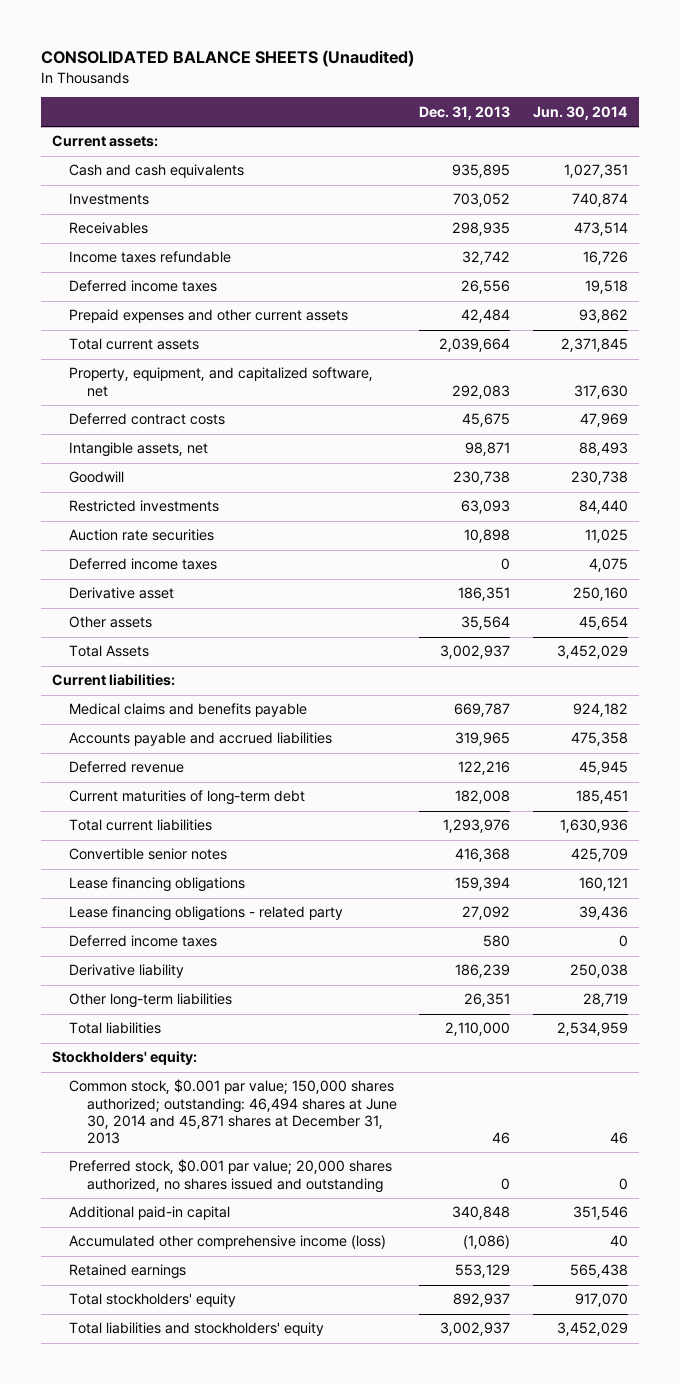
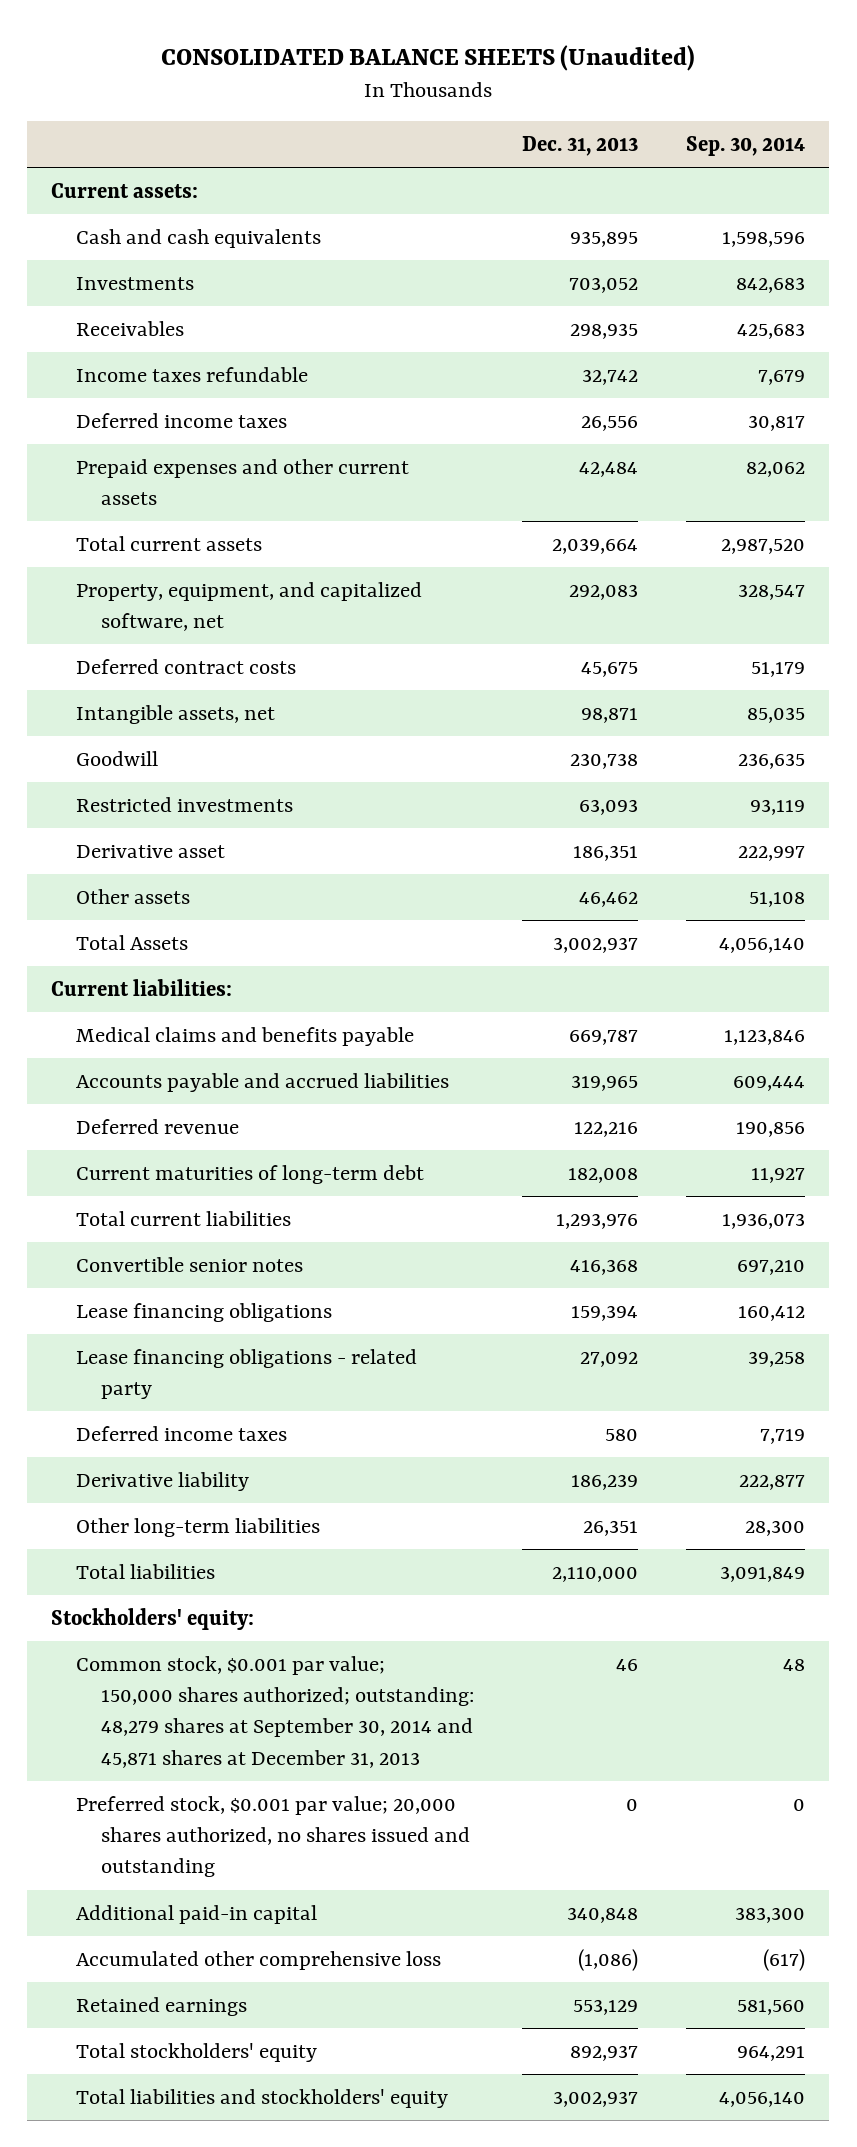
[532,105,628,120] Jun. 30, 2014 -> none
none -> [686,136,806,157] Sep. 30, 2014
[69,529,215,542] Auction rate securities -> none
[69,558,218,571] Deferred income taxes -> none
[461,616,511,631] 35,564 -> [579,891,639,907] 46,462
[69,1079,397,1145] Common stock, $0.001 par value; 150,000 shares authorized; outstanding: 46,494 shares at June 30, 2014 and 45,871 shares at December 31, 2013 -> [76,1655,475,1768] Common stock, $0.001 par value; 150,000 shares authorized; outstanding: 48,279 shares at September 30, 2014 and 45,871 shares at December 31, 2013
[69,1235,387,1250] Accumulated other comprehensive income (loss) -> [76,1950,442,1970] Accumulated other comprehensive loss

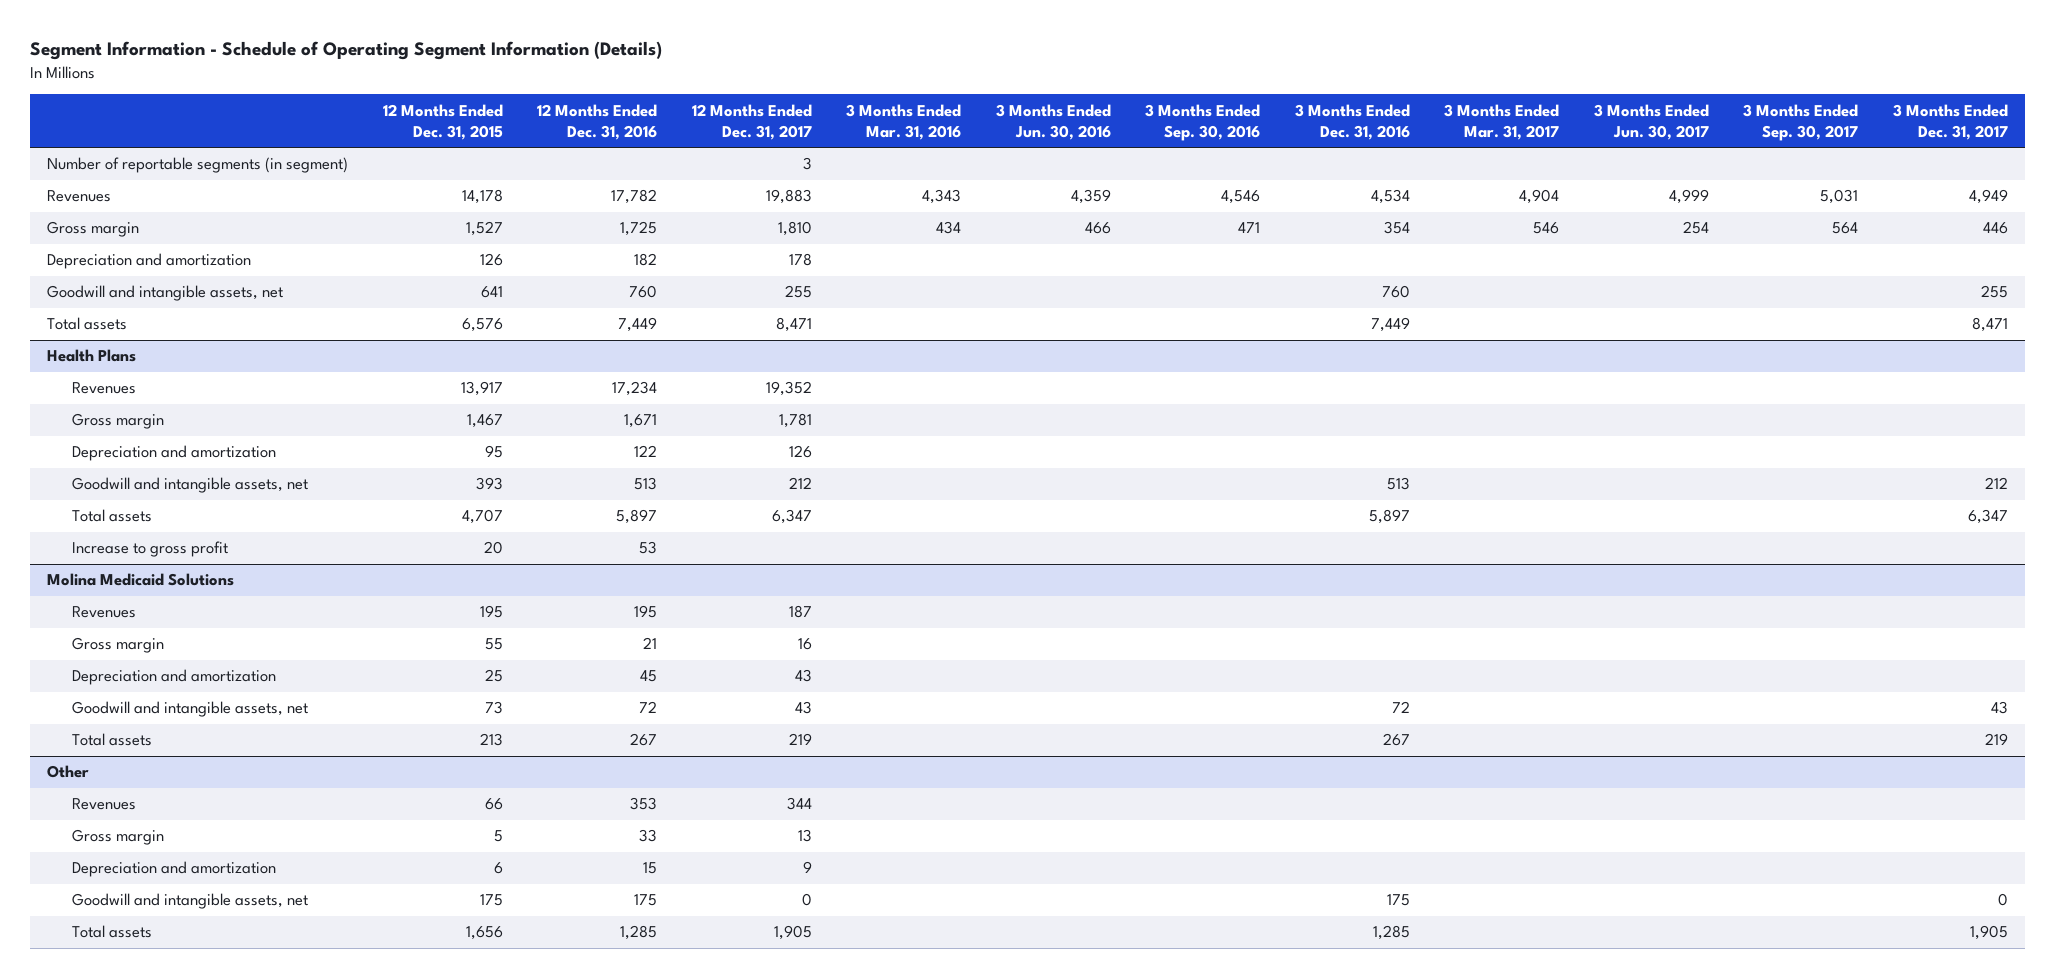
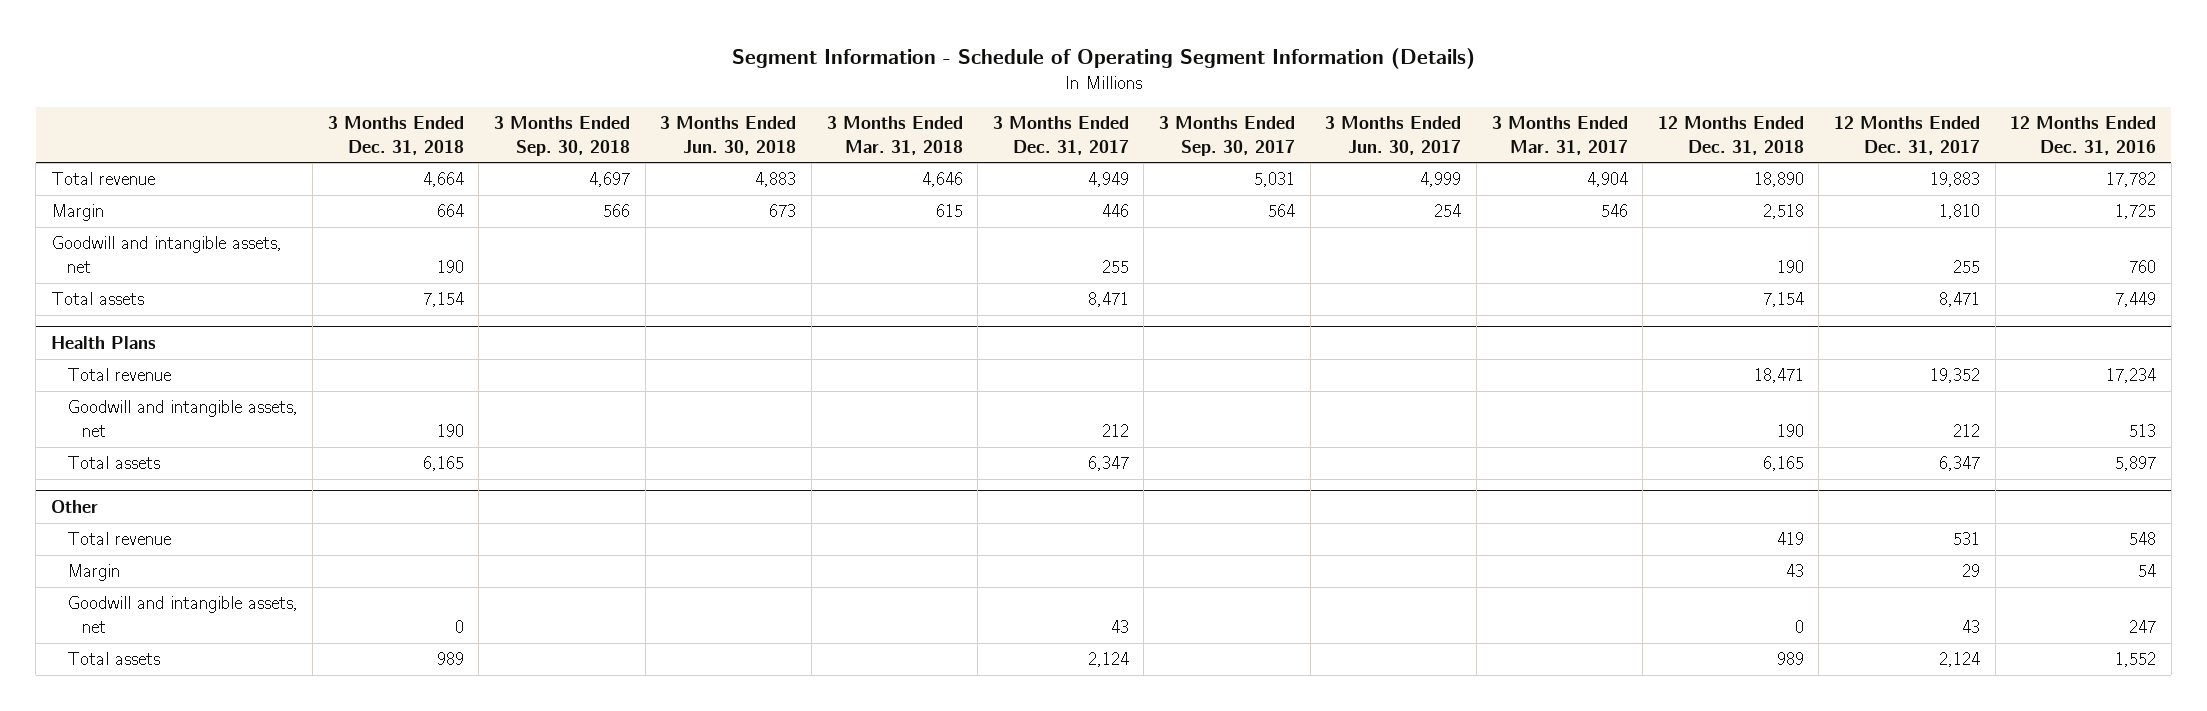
[382,103,503,140] 12 Months Ended Dec. 31, 2015 -> none
[846,103,962,140] 3 Months Ended Mar. 31, 2016 -> none
[995,103,1111,140] 3 Months Ended Jun. 30, 2016 -> none
[1145,103,1261,141] 3 Months Ended Sep. 30, 2016 -> none
[1294,103,1410,140] 3 Months Ended Dec. 31, 2016 -> none
none -> [327,116,464,155] 3 Months Ended Dec. 31, 2018
none -> [494,116,631,156] 3 Months Ended Sep. 30, 2018
none -> [660,116,797,155] 3 Months Ended Jun. 30, 2018
none -> [826,116,963,155] 3 Months Ended Mar. 31, 2018
none -> [1657,116,1804,155] 12 Months Ended Dec. 31, 2018
[47,157,349,174] Number of reportable segments (in segment) -> none
[47,253,252,270] Depreciation and amortization -> none
[47,190,112,203] Revenues -> [51,172,156,186] Total revenue
[47,221,140,238] Gross margin -> [51,204,105,222] Margin
[71,413,164,430] Gross margin -> none
[71,445,276,462] Depreciation and amortization -> none
[71,382,136,395] Revenues -> [66,368,171,382] Total revenue
[71,541,228,558] Increase to gross profit -> none
[47,573,235,587] Molina Medicaid Solutions -> none
[71,606,136,619] Revenues -> none
[71,637,164,654] Gross margin -> none
[71,669,276,686] Depreciation and amortization -> none
[71,701,308,718] Goodwill and intangible assets, net -> none
[71,733,152,747] Total assets -> none
[71,798,136,811] Revenues -> none
[71,861,276,878] Depreciation and amortization -> none
none -> [66,532,171,546] Total revenue
[71,829,164,846] Gross margin -> [66,564,120,582] Margin
[639,829,658,843] 33 -> [2138,564,2157,578] 54
[797,829,812,843] 13 -> [1962,564,1981,578] 29
[634,894,658,907] 175 -> [2129,619,2157,633] 247
[801,893,812,907] 0 -> [1962,619,1981,633] 43
[1997,893,2008,907] 0 -> [1110,619,1129,633] 43
[620,925,658,941] 1,285 -> [2115,652,2157,668] 1,552
[773,925,812,941] 1,905 -> [1939,652,1981,668] 2,124
[1969,925,2008,941] 1,905 -> [1087,652,1129,668] 2,124

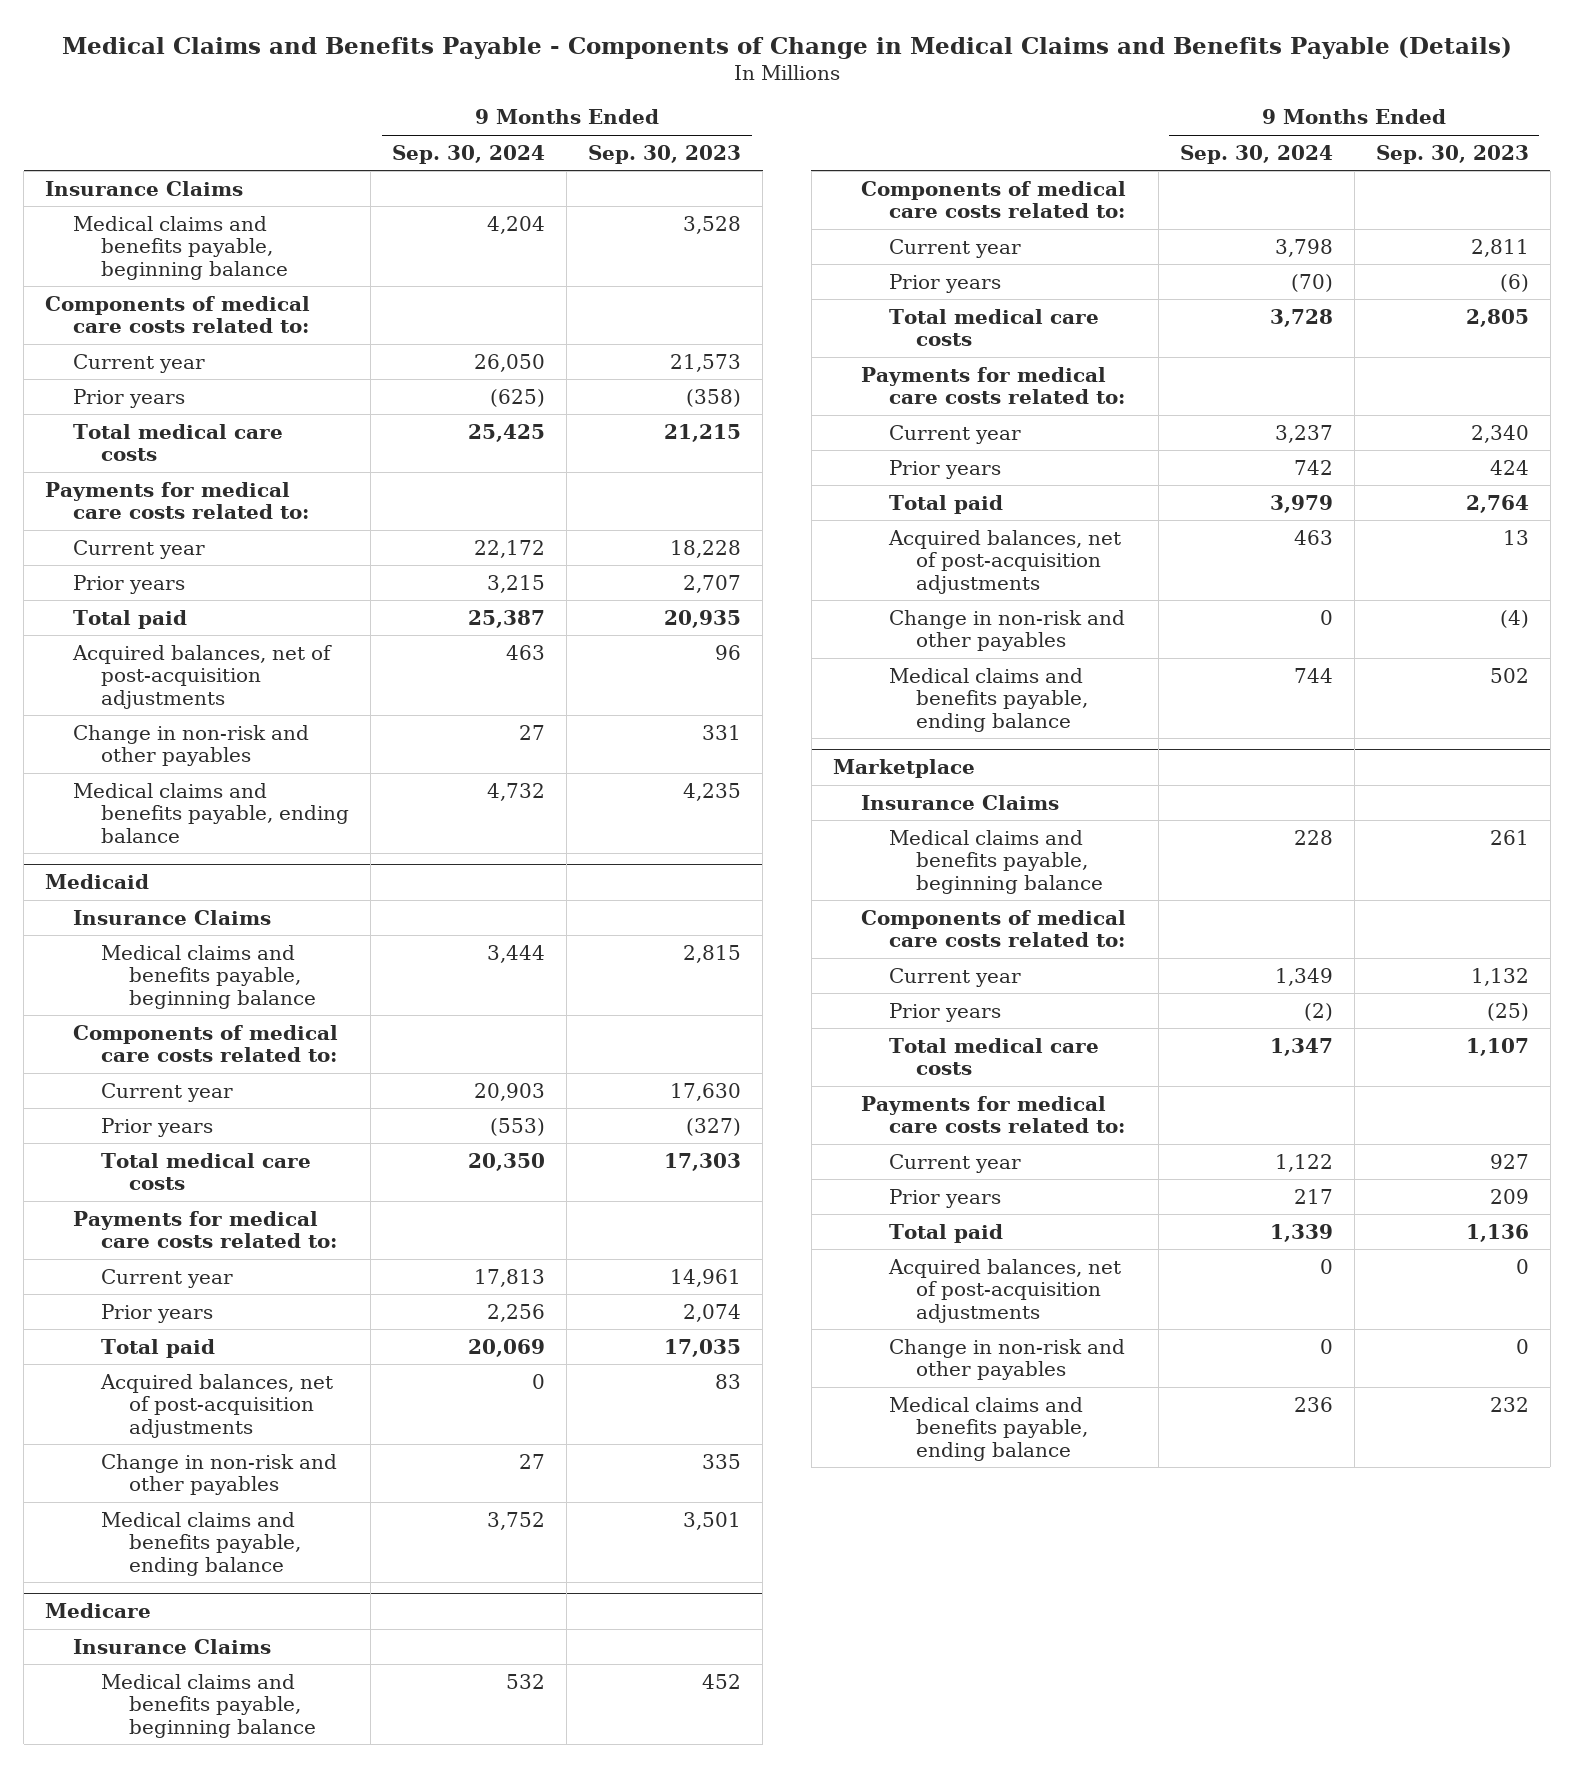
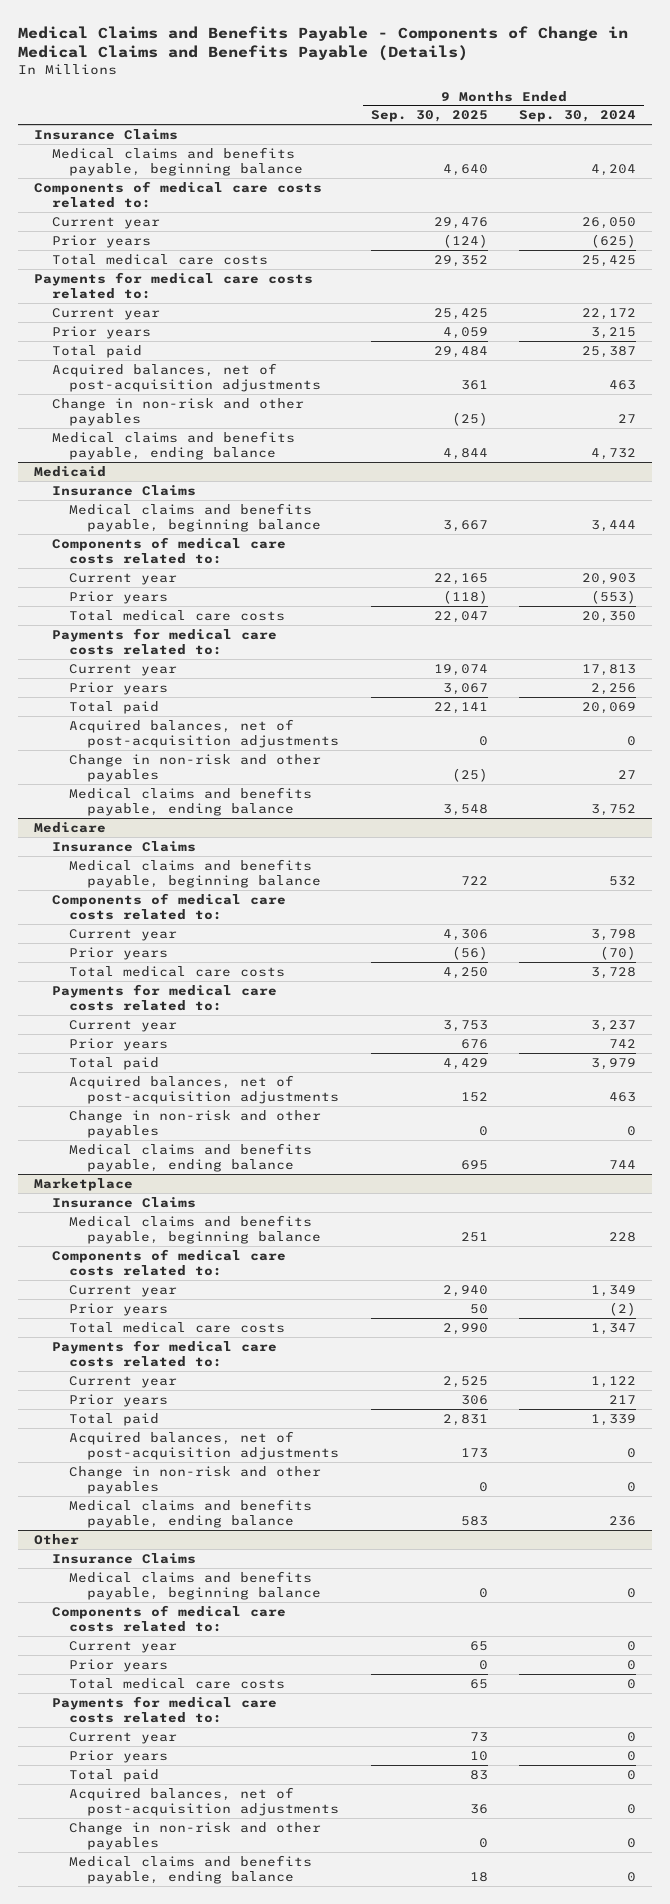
[588,144,742,164] Sep. 30, 2023 -> none
none -> [370,110,488,123] Sep. 30, 2025
none -> [33,1533,79,1545] Other
none -> [51,1552,196,1564] Insurance Claims
none -> [69,1570,322,1600] Medical claims and benefits payable, beginning balance
none -> [51,1604,286,1632] Components of medical care costs related to:
none -> [69,1640,178,1653] Current year
none -> [69,1658,169,1672] Prior years
none -> [69,1677,286,1689] Total medical care costs
none -> [51,1695,277,1723] Payments for medical care costs related to:
none -> [69,1731,178,1744] Current year
none -> [69,1749,169,1763] Prior years
none -> [69,1768,160,1782] Total paid
none -> [69,1786,340,1816] Acquired balances, net of post-acquisition adjustments
none -> [69,1821,322,1850] Change in non-risk and other payables
none -> [69,1854,313,1884] Medical claims and benefits payable, ending balance

